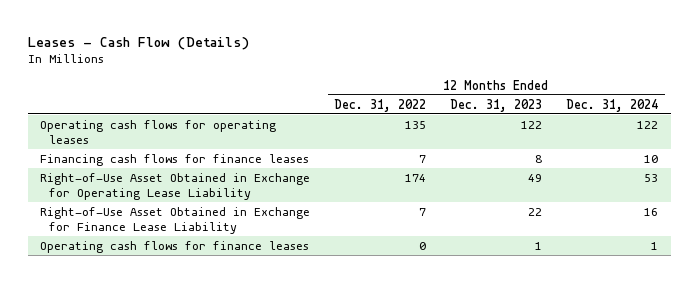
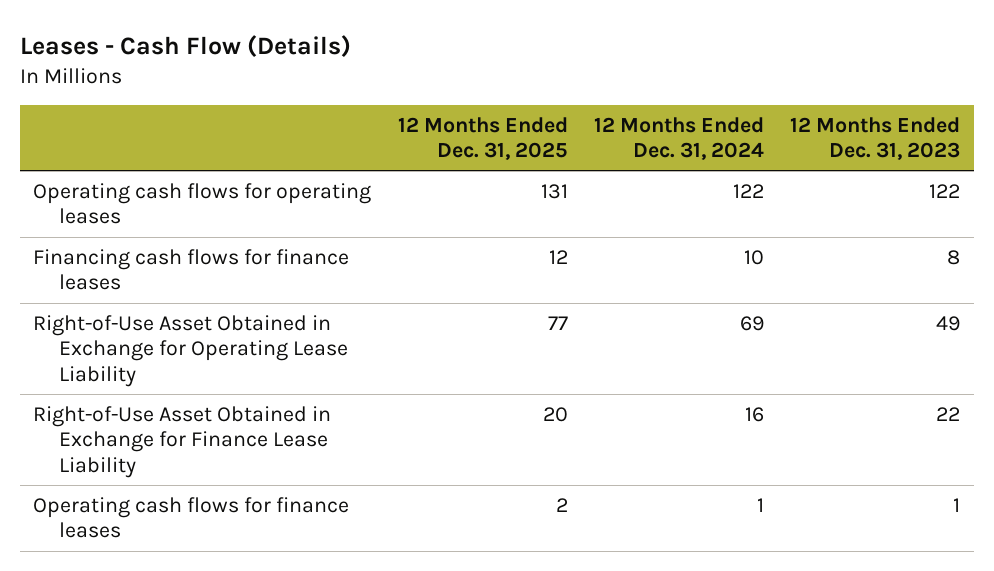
[333,98,426,112] 12 Months Ended Dec. 31, 2022 -> none
none -> [397,116,568,160] 12 Months Ended Dec. 31, 2025
[644,173,659,182] 53 -> [740,316,765,332] 69

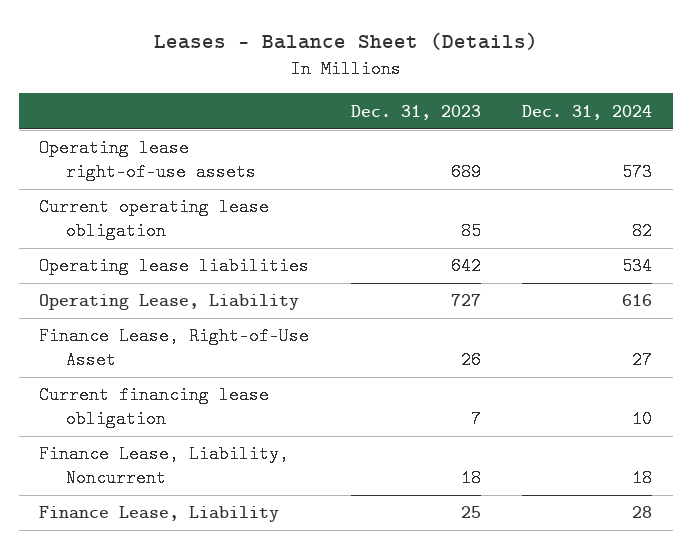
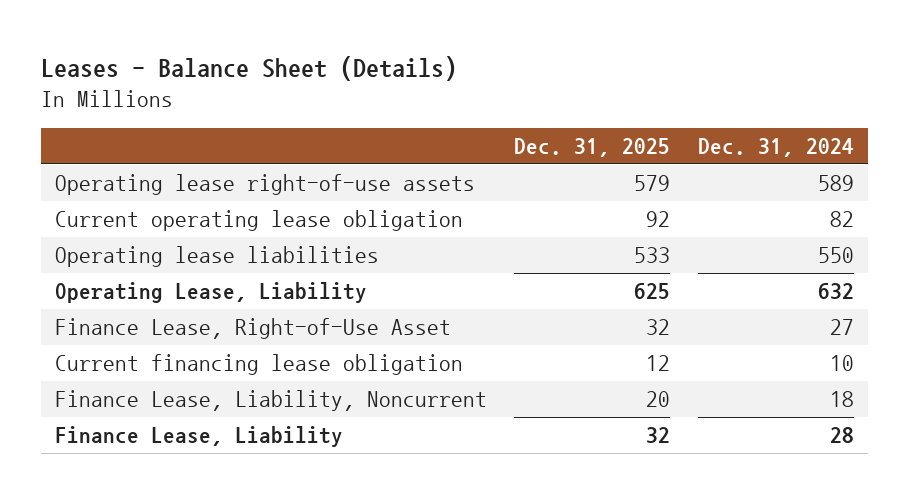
[350,104,481,120] Dec. 31, 2023 -> none
none -> [514,138,671,158] Dec. 31, 2025
[622,163,653,182] 573 -> [817,175,854,192] 589
[622,257,653,276] 534 -> [817,247,854,264] 550
[622,294,653,307] 616 -> [817,283,854,300] 632

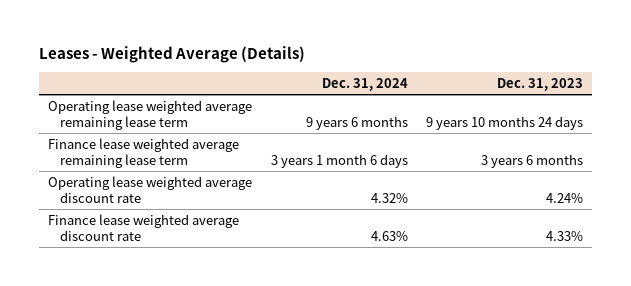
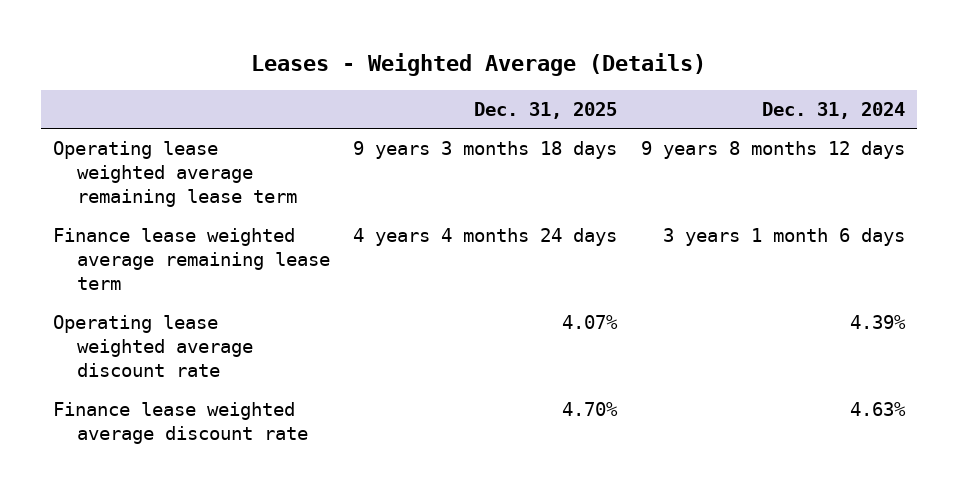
[496,77,583,91] Dec. 31, 2023 -> none
none -> [474,102,618,120] Dec. 31, 2025
[305,116,408,131] 9 years 6 months -> [640,141,905,160] 9 years 8 months 12 days
[370,193,408,204] 4.32% -> [849,315,906,330] 4.39%

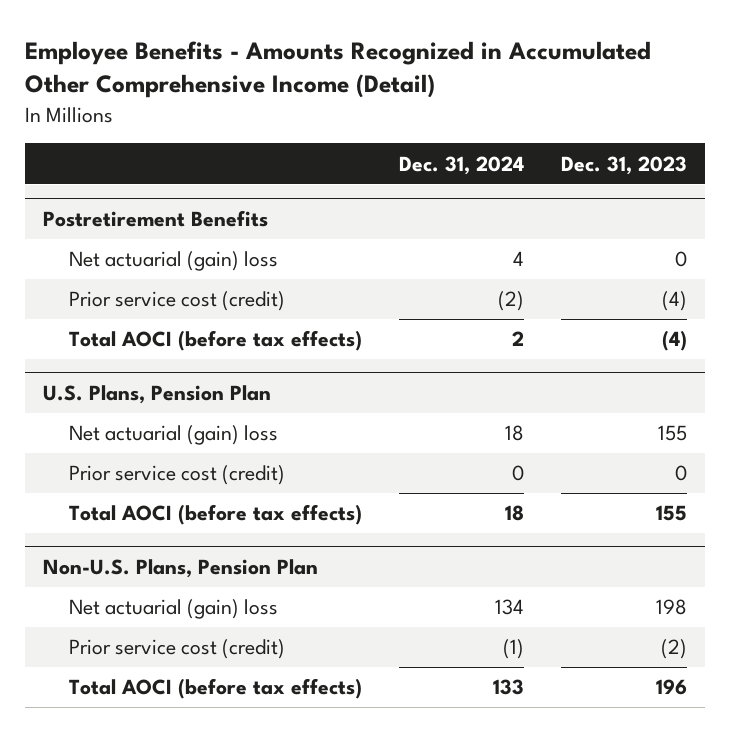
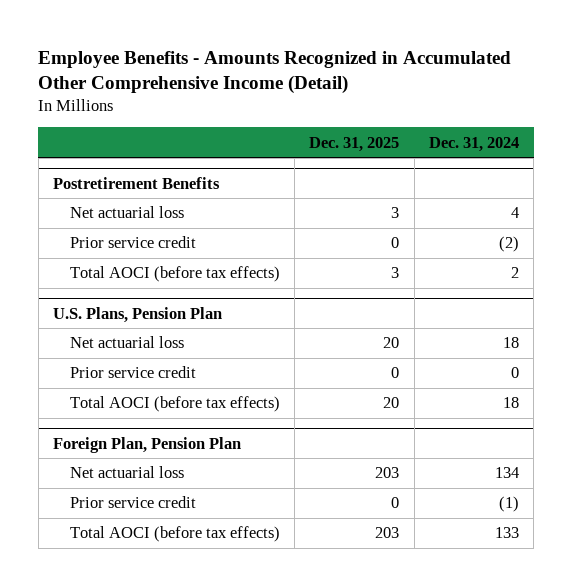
[560,155,687,175] Dec. 31, 2023 -> none
none -> [309,136,400,152] Dec. 31, 2025
[68,251,278,272] Net actuarial (gain) loss -> [69,206,184,219] Net actuarial loss
[68,291,285,312] Prior service cost (credit) -> [69,236,196,249] Prior service credit
[68,425,278,446] Net actuarial (gain) loss -> [69,336,184,349] Net actuarial loss
[68,465,285,486] Prior service cost (credit) -> [69,366,196,379] Prior service credit
[43,559,319,579] Non-U.S. Plans, Pension Plan -> none
none -> [53,436,242,453] Foreign Plan, Pension Plan
[68,599,278,620] Net actuarial (gain) loss -> [69,466,184,479] Net actuarial loss
[68,639,285,660] Prior service cost (credit) -> [69,496,196,509] Prior service credit

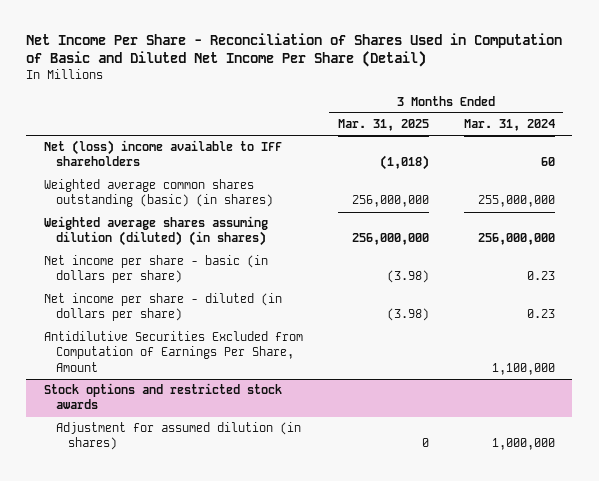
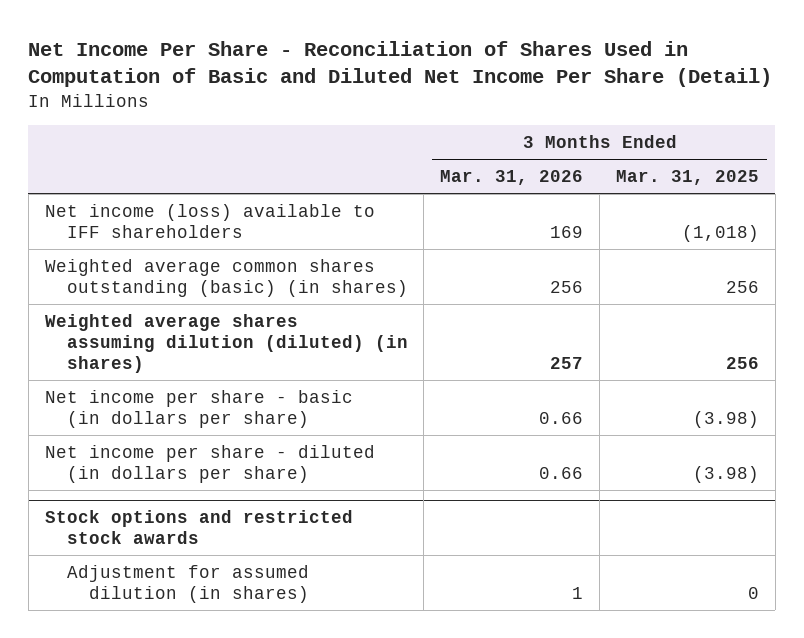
[463,119,555,132] Mar. 31, 2024 -> none
none -> [440,170,584,186] Mar. 31, 2026
[43,140,282,167] Net (loss) income available to IFF shareholders -> [44,203,375,238] Net income (loss) available to IFF shareholders
[351,195,429,208] 256,000,000 -> [725,280,759,293] 256
[351,233,429,246] 256,000,000 -> [725,356,759,369] 256
[43,331,303,372] Antidilutive Securities Excluded from Computation of Earnings Per Share, Amount -> none

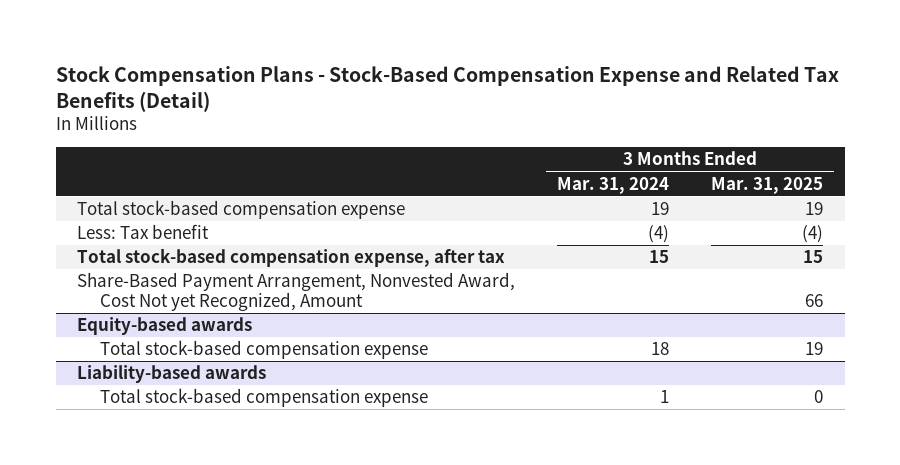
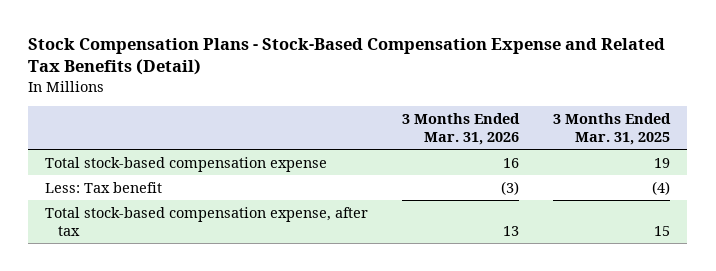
[557,176,670,194] Mar. 31, 2024 -> none
none -> [402,112,521,145] 3 Months Ended Mar. 31, 2026
[76,272,515,312] Share-Based Payment Arrangement, Nonvested Award, Cost Not yet Recognized, Amount -> none
[76,317,252,336] Equity-based awards -> none
[100,340,429,360] Total stock-based compensation expense -> none
[76,365,266,384] Liability-based awards -> none
[100,388,429,408] Total stock-based compensation expense -> none

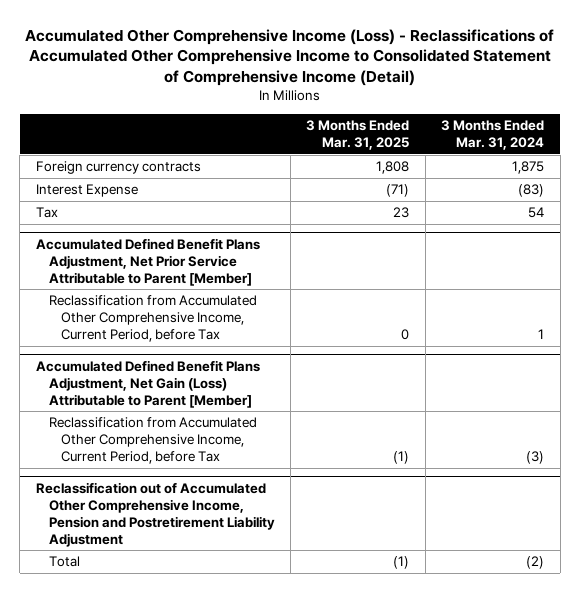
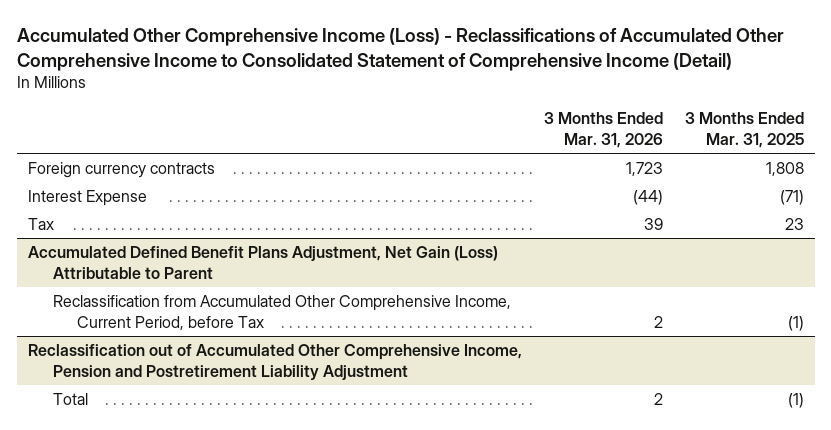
[441,119,545,150] 3 Months Ended Mar. 31, 2024 -> none
none -> [543,112,663,148] 3 Months Ended Mar. 31, 2026
[35,237,260,286] Accumulated Defined Benefit Plans Adjustment, Net Prior Service Attributable to Parent [Member] -> none
[48,295,257,343] Reclassification from Accumulated Other Comprehensive Income, Current Period, before Tax -> none
[35,359,260,408] Accumulated Defined Benefit Plans Adjustment, Net Gain (Loss) Attributable to Parent [Member] -> [27,245,498,279] Accumulated Defined Benefit Plans Adjustment, Net Gain (Loss) Attributable to Parent

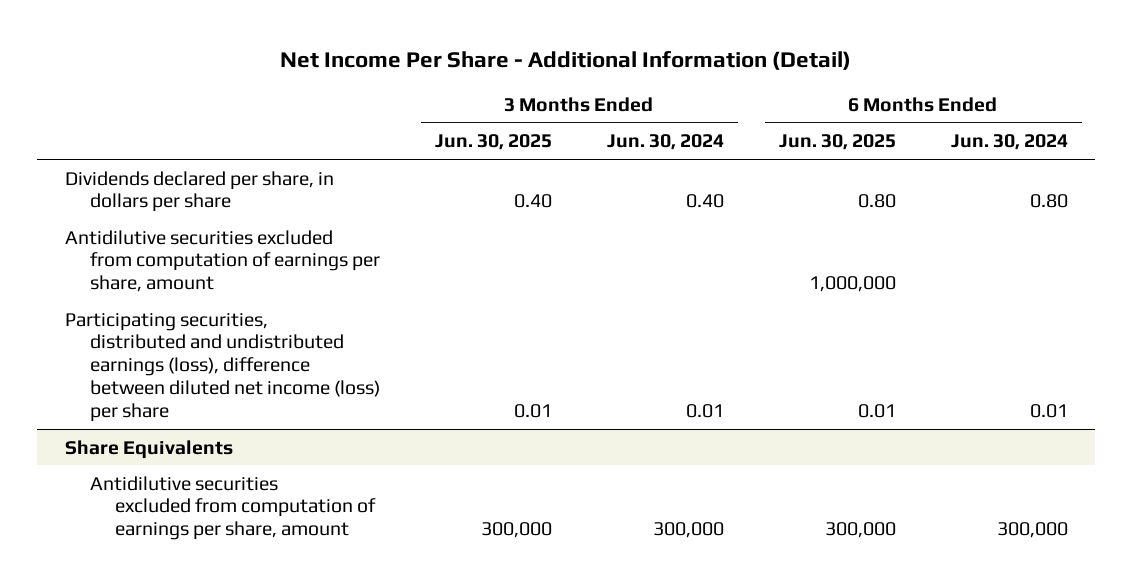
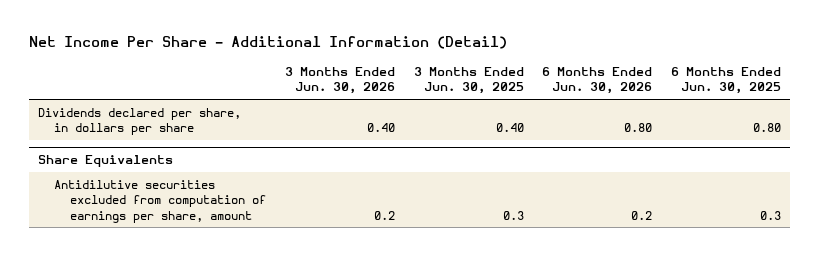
[606,134,724,151] Jun. 30, 2024 -> none
[950,134,1068,151] Jun. 30, 2024 -> none
none -> [284,67,395,95] 3 Months Ended Jun. 30, 2026
none -> [542,67,653,95] 6 Months Ended Jun. 30, 2026
[64,229,380,293] Antidilutive securities excluded from computation of earnings per share, amount -> none
[64,312,380,423] Participating securities, distributed and undistributed earnings (loss), difference between diluted net income (loss) per share -> none
[480,522,552,539] 300,000 -> [502,210,524,220] 0.3
[824,522,896,539] 300,000 -> [759,210,781,220] 0.3

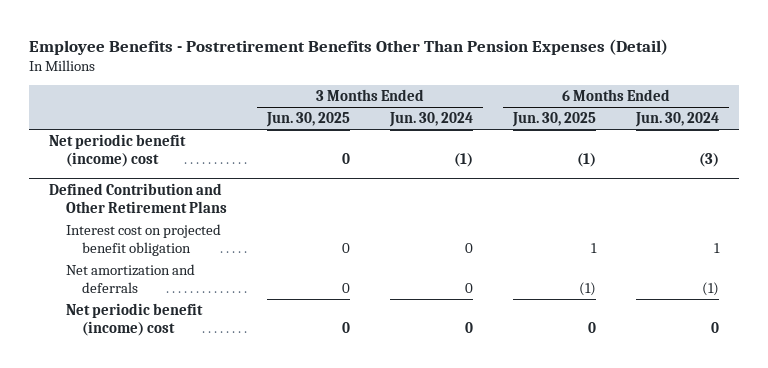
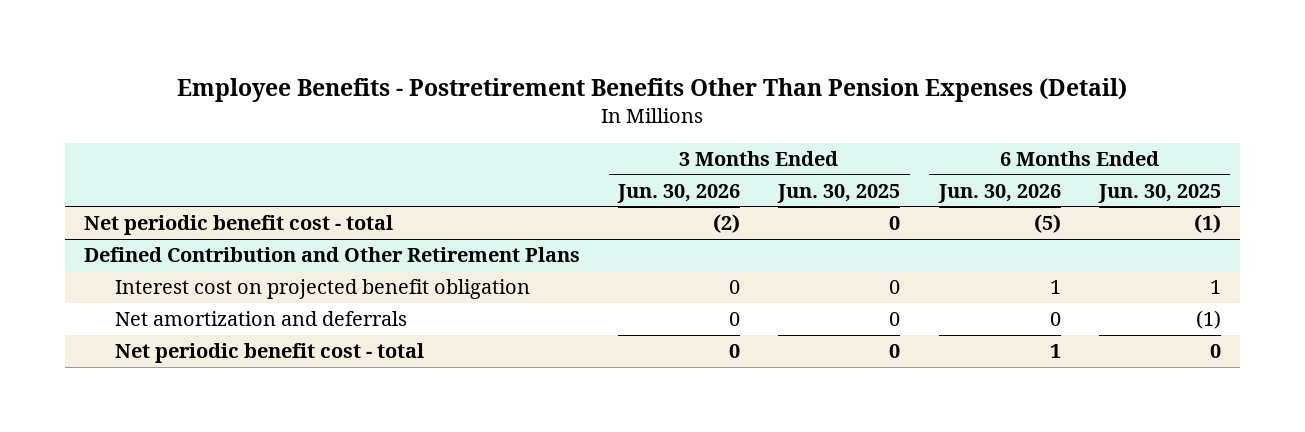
[388,112,473,128] Jun. 30, 2024 -> none
[634,112,719,128] Jun. 30, 2024 -> none
none -> [617,183,741,203] Jun. 30, 2026
none -> [937,183,1061,203] Jun. 30, 2026
[49,133,187,167] Net periodic benefit (income) cost -> [84,214,394,235] Net periodic benefit cost - total
[65,302,203,336] Net periodic benefit (income) cost -> [114,342,424,363] Net periodic benefit cost - total

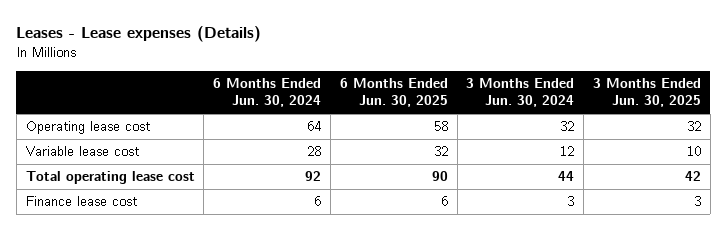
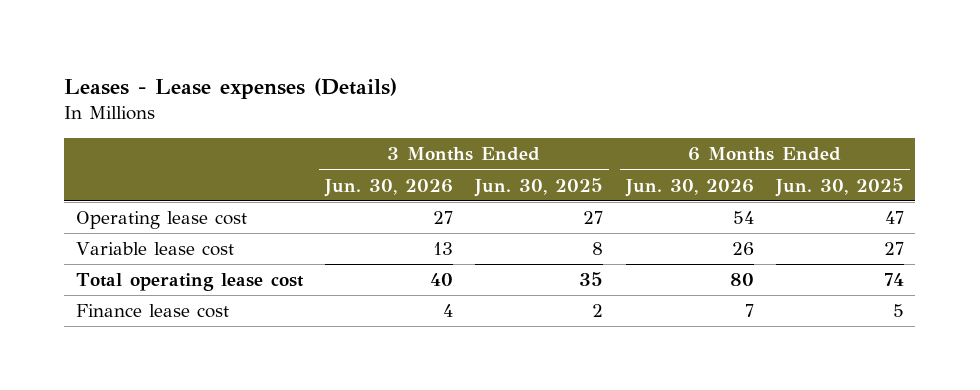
[213,78,322,108] 6 Months Ended Jun. 30, 2024 -> none
[466,78,575,108] 3 Months Ended Jun. 30, 2024 -> none
none -> [323,178,453,197] Jun. 30, 2026
none -> [624,178,754,197] Jun. 30, 2026
[433,121,448,132] 58 -> [884,211,904,225] 47
[686,121,701,132] 32 -> [583,211,604,225] 27
[433,146,448,157] 32 -> [883,242,904,256] 27
[686,146,701,157] 10 -> [592,242,604,256] 8
[431,171,448,182] 90 -> [883,273,904,287] 74
[684,171,701,182] 42 -> [579,272,604,287] 35
[440,196,448,207] 6 -> [892,304,904,318] 5
[693,196,701,207] 3 -> [592,304,604,318] 2

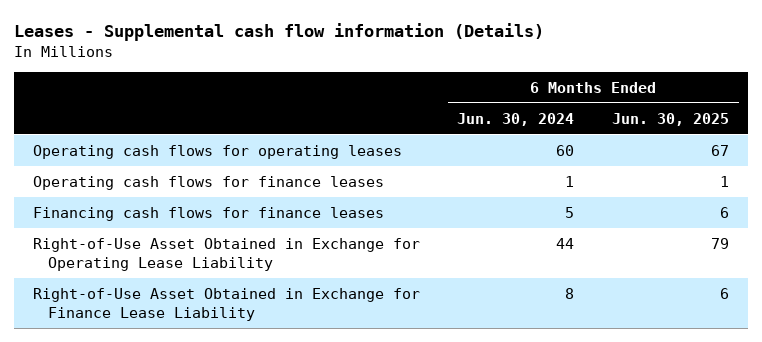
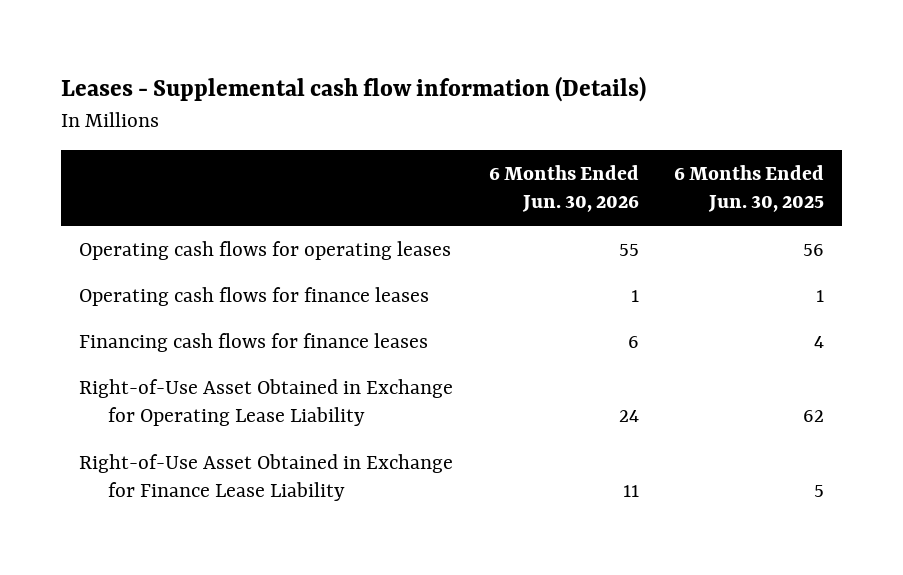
[457,112,575,126] Jun. 30, 2024 -> none
none -> [488,165,639,213] 6 Months Ended Jun. 30, 2026
[711,144,730,156] 67 -> [803,243,825,256] 56
[720,206,730,218] 6 -> [814,335,825,348] 4
[711,237,730,249] 79 -> [803,409,825,422] 62
[720,287,730,299] 6 -> [814,484,825,497] 5

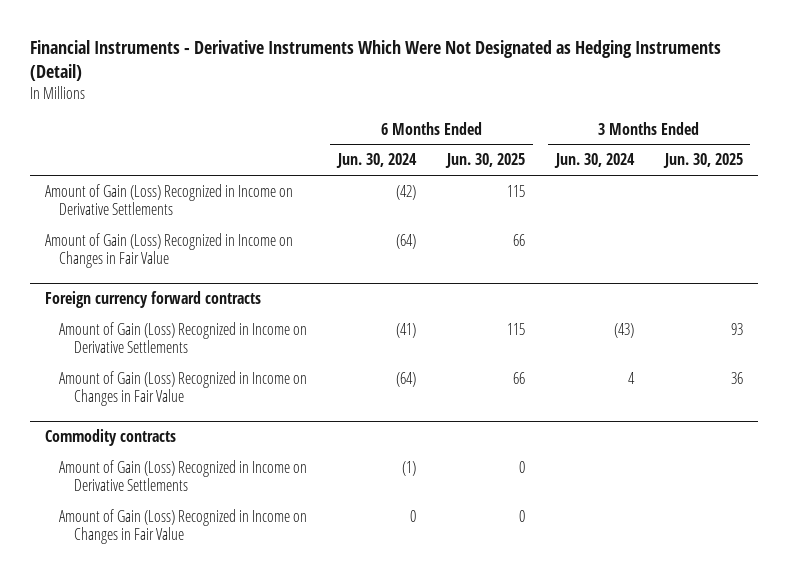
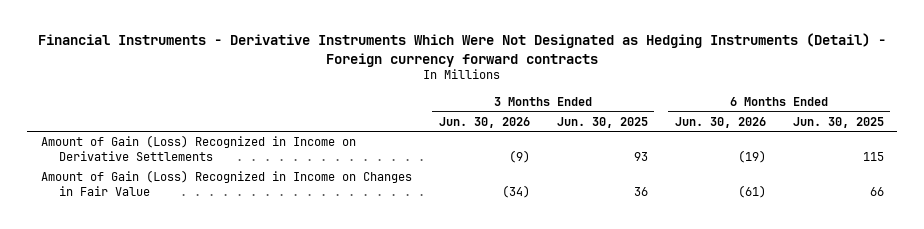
[29,39,721,81] Financial Instruments - Derivative Instruments Which Were Not Designated as Hedging Instruments (Detail) -> [38,33,887,67] Financial Instruments - Derivative Instruments Which Were Not Designated as Hedging Instruments (Detail) - Foreign currency forward contracts
[336,153,418,169] Jun. 30, 2024 -> none
[553,153,635,169] Jun. 30, 2024 -> none
none -> [438,116,530,128] Jun. 30, 2026
none -> [674,116,766,128] Jun. 30, 2026
[45,183,294,216] Amount of Gain (Loss) Recognized in Income on Derivative Settlements -> none
[45,232,294,269] Amount of Gain (Loss) Recognized in Income on Changes in Fair Value -> none
[45,290,262,308] Foreign currency forward contracts -> none
[45,428,177,446] Commodity contracts -> none
[59,459,308,492] Amount of Gain (Loss) Recognized in Income on Derivative Settlements -> none
[59,508,308,545] Amount of Gain (Loss) Recognized in Income on Changes in Fair Value -> none

